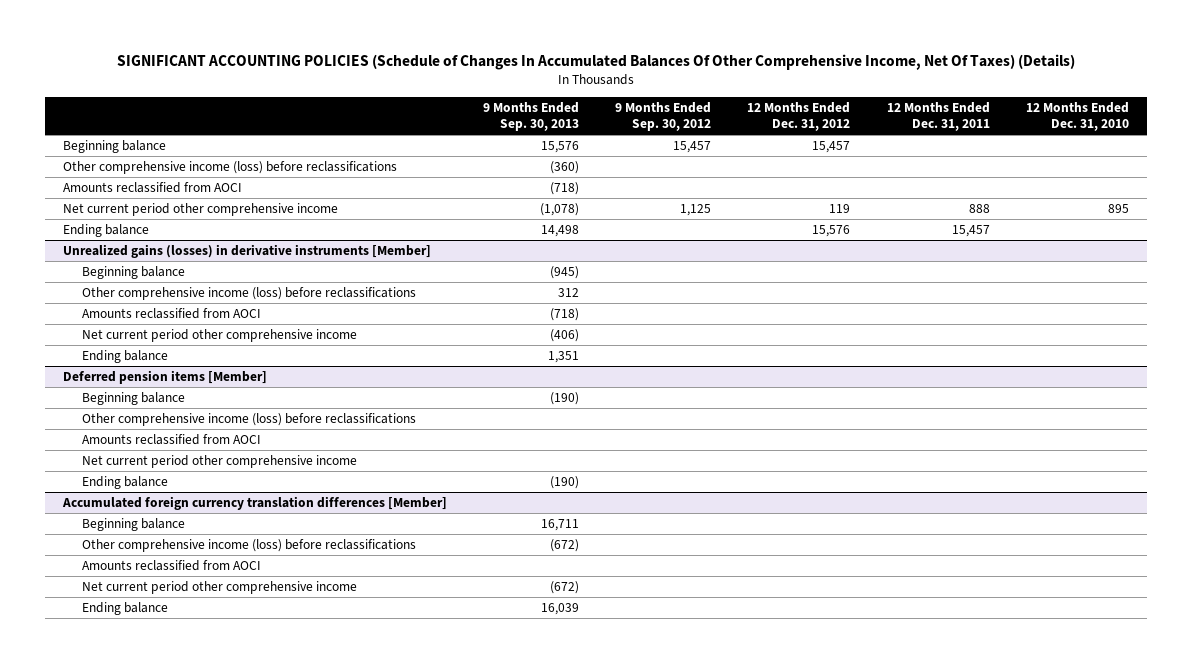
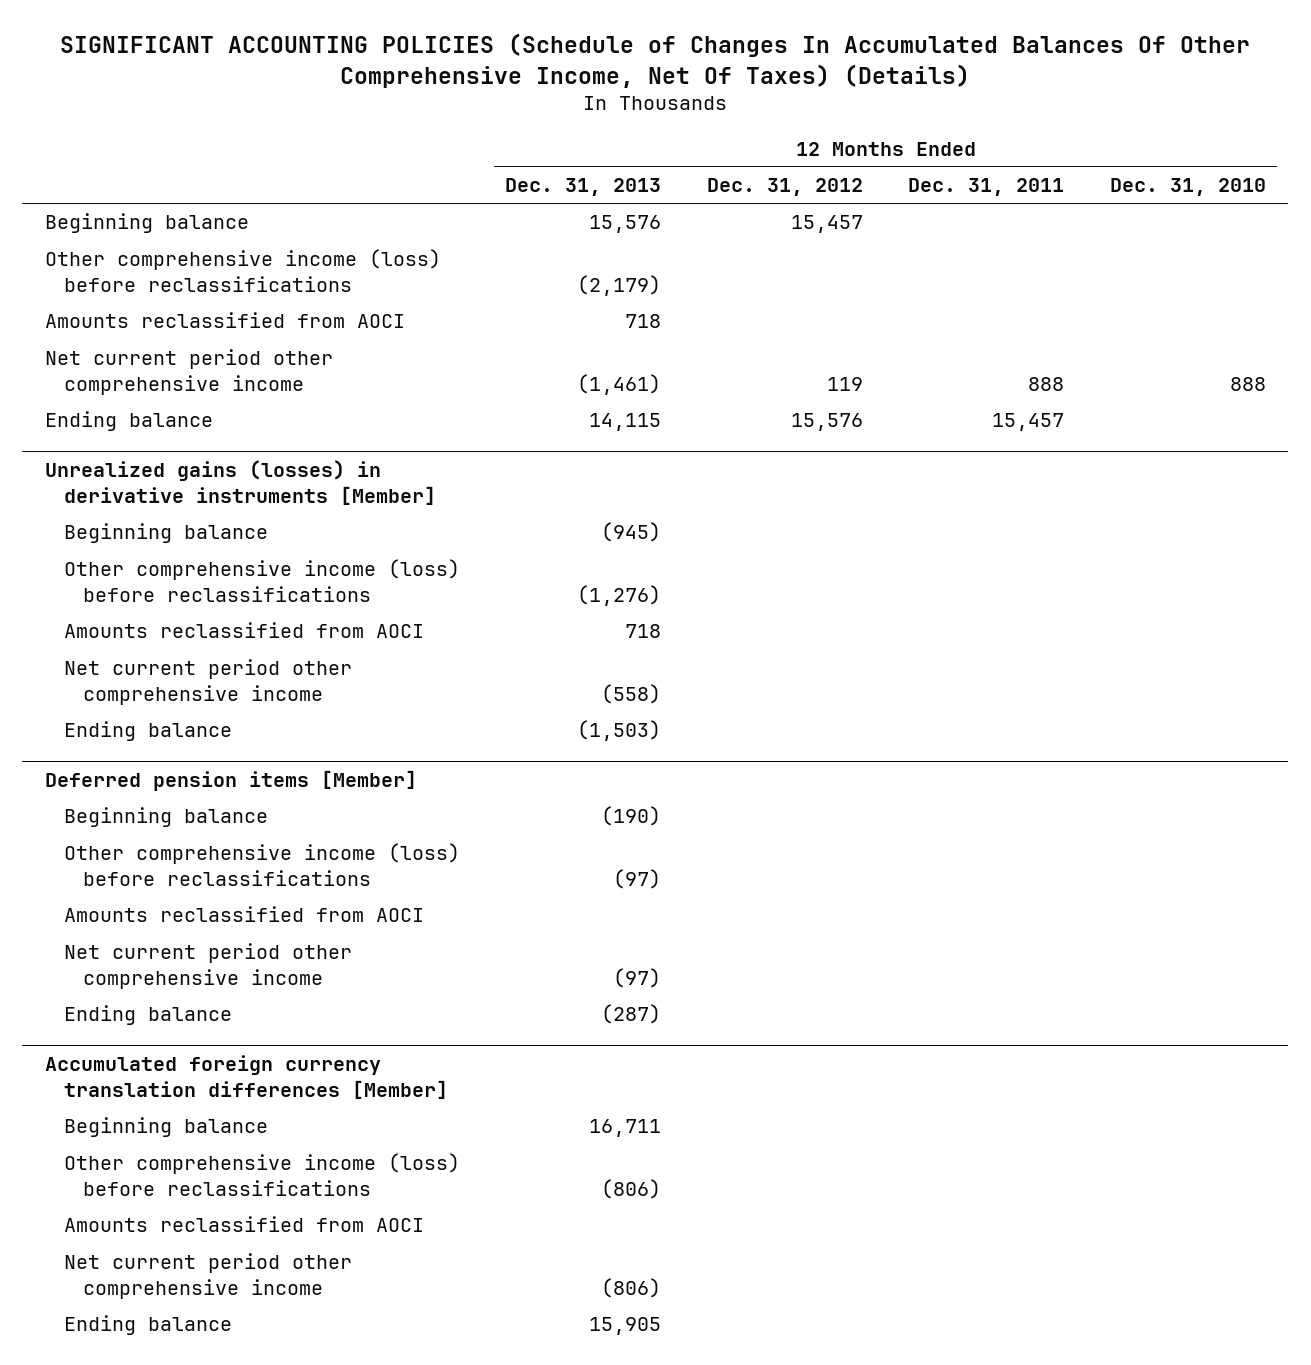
[482,102,579,132] 9 Months Ended Sep. 30, 2013 -> none
[615,102,712,132] 9 Months Ended Sep. 30, 2012 -> none
none -> [505,178,662,197] Dec. 31, 2013
[1107,203,1129,213] 895 -> [1229,376,1266,391] 888

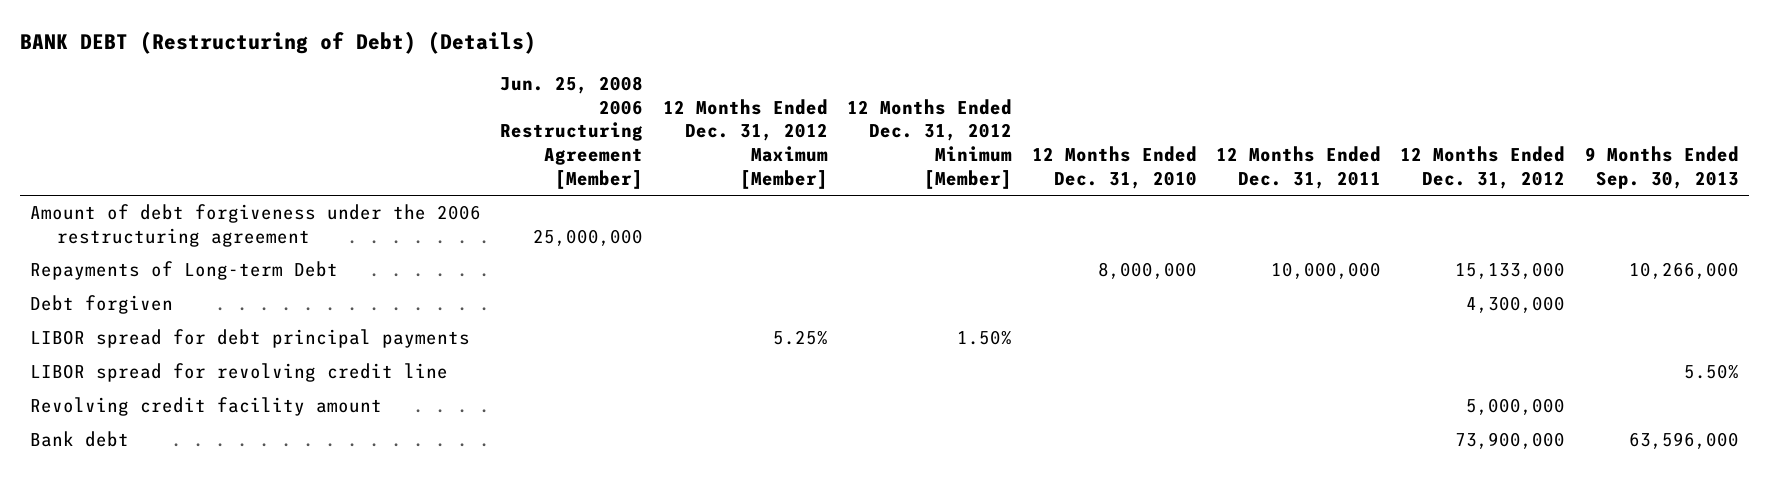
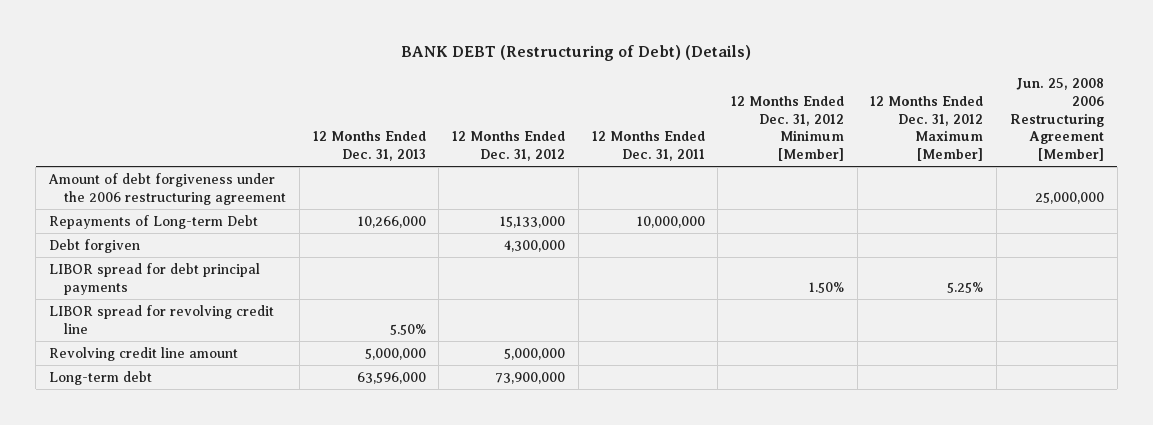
[1031,146,1197,189] 12 Months Ended Dec. 31, 2010 -> none
[1584,146,1739,189] 9 Months Ended Sep. 30, 2013 -> none
none -> [312,131,426,161] 12 Months Ended Dec. 31, 2013
[29,397,382,417] Revolving credit facility amount -> [49,346,239,361] Revolving credit line amount
[29,431,129,448] Bank debt -> [49,370,153,385] Long-term debt

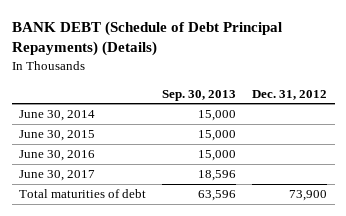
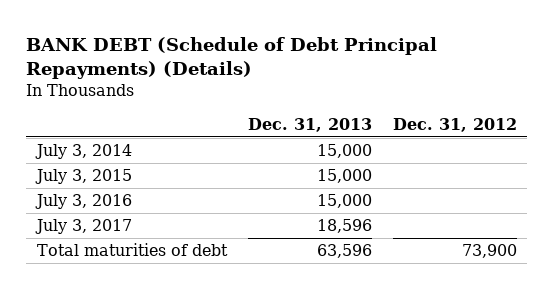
[162,89,237,101] Sep. 30, 2013 -> none
none -> [247,118,372,133] Dec. 31, 2013
[19,170,96,182] June 30, 2017 -> none
none -> [34,144,132,160] July 3, 2014
[19,110,96,122] June 30, 2014 -> [34,169,132,185] July 3, 2015
[19,130,96,142] June 30, 2015 -> [34,194,132,210] July 3, 2016
[19,150,96,162] June 30, 2016 -> [34,219,132,235] July 3, 2017

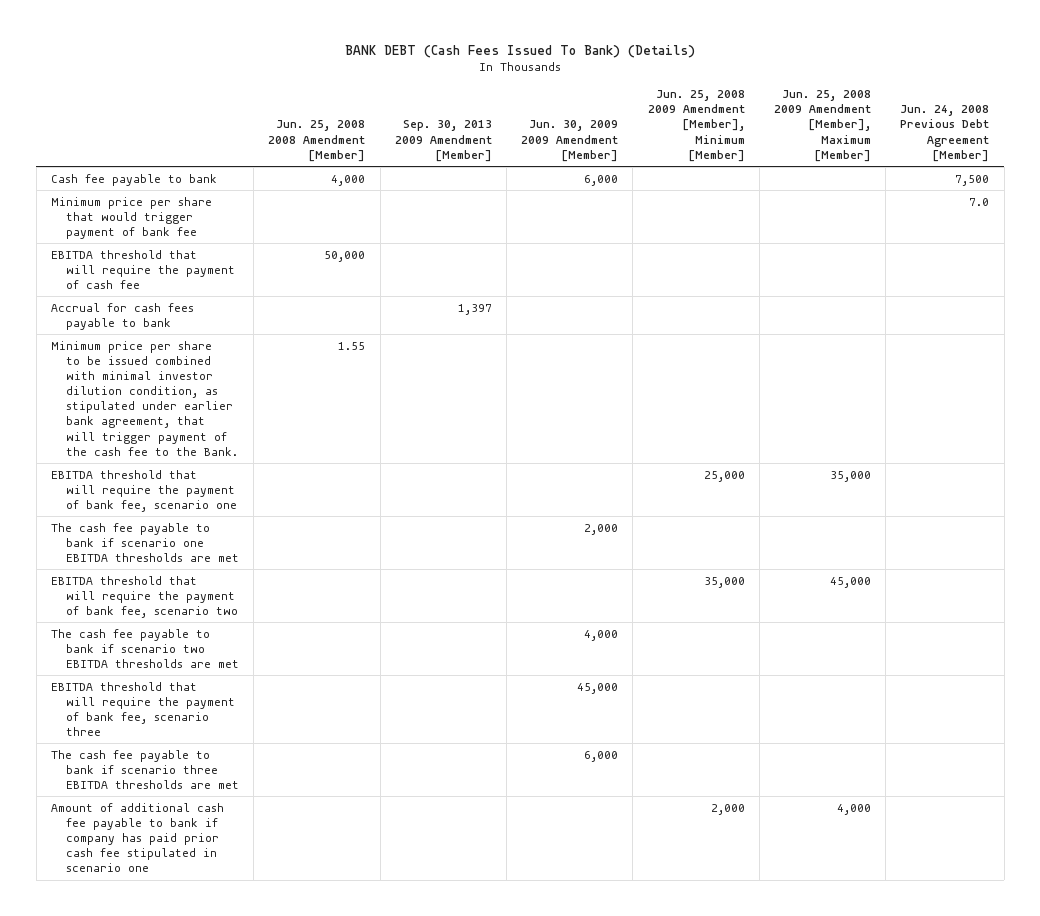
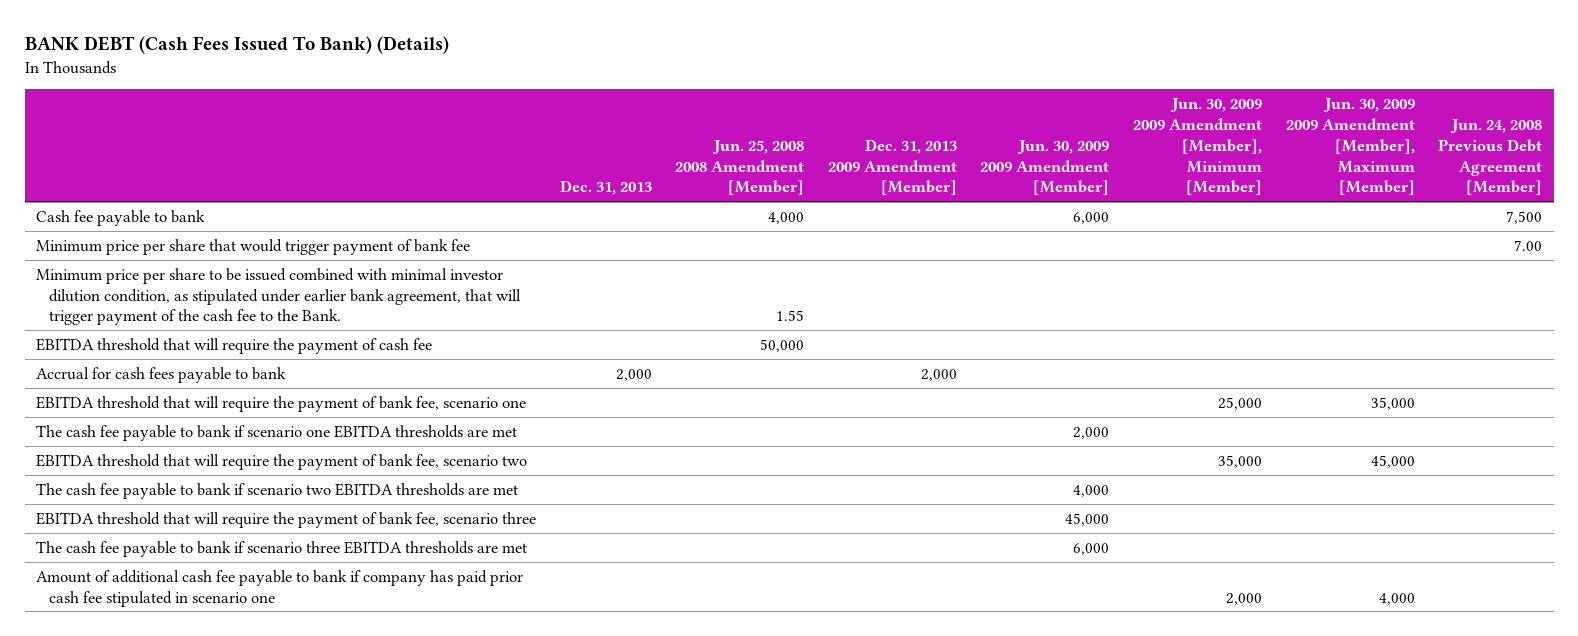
[394,120,492,162] Sep. 30, 2013 2009 Amendment [Member] -> none
[647,90,745,162] Jun. 25, 2008 2009 Amendment [Member], Minimum [Member] -> none
[774,90,872,162] Jun. 25, 2008 2009 Amendment [Member], Maximum [Member] -> none
none -> [559,180,652,196] Dec. 31, 2013
none -> [827,138,957,196] Dec. 31, 2013 2009 Amendment [Member]
none -> [1133,98,1263,196] Jun. 30, 2009 2009 Amendment [Member], Minimum [Member]
none -> [1285,98,1415,196] Jun. 30, 2009 2009 Amendment [Member], Maximum [Member]
[969,197,990,206] 7.0 -> [1514,239,1543,251] 7.00
[50,340,238,456] Minimum price per share to be issued combined with minimal investor dilution condition, as stipulated under earlier bank agreement, that will trigger payment of the cash fee to the Bank. -> [36,267,522,326] Minimum price per share to be issued combined with minimal investor dilution condition, as stipulated under earlier bank agreement, that will trigger payment of the cash fee to the Bank.

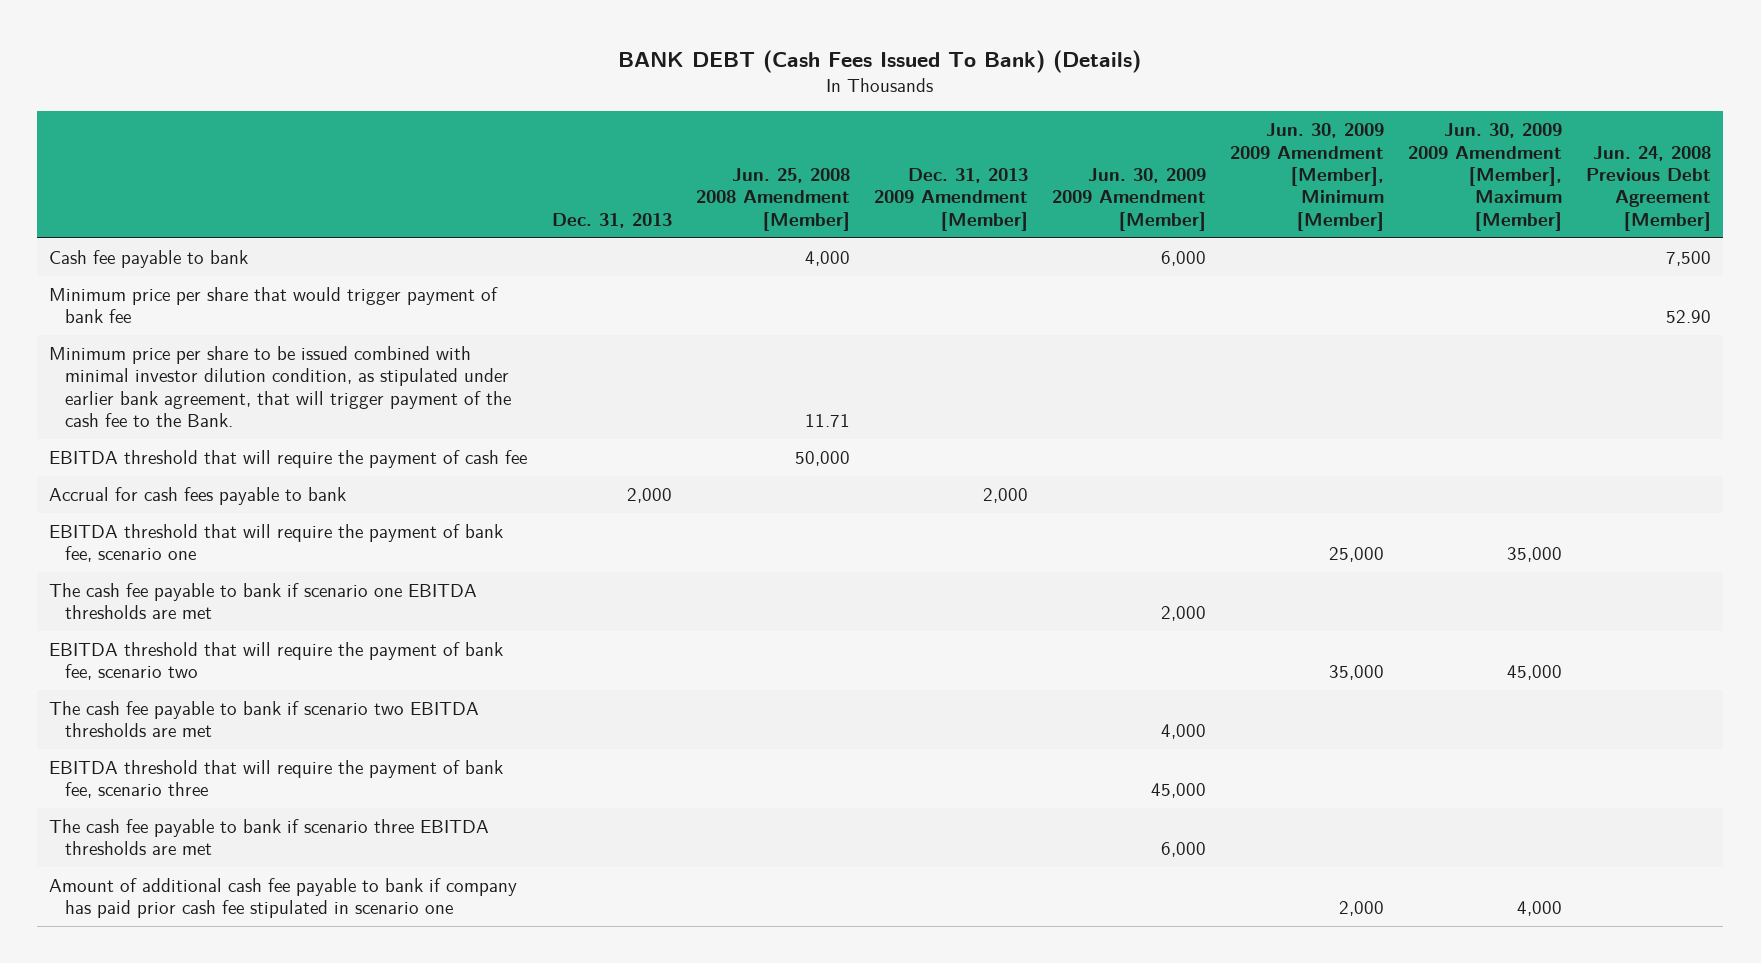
[1514,239,1543,251] 7.00 -> [1666,310,1712,324] 52.90
[776,310,805,322] 1.55 -> [804,414,850,428] 11.71

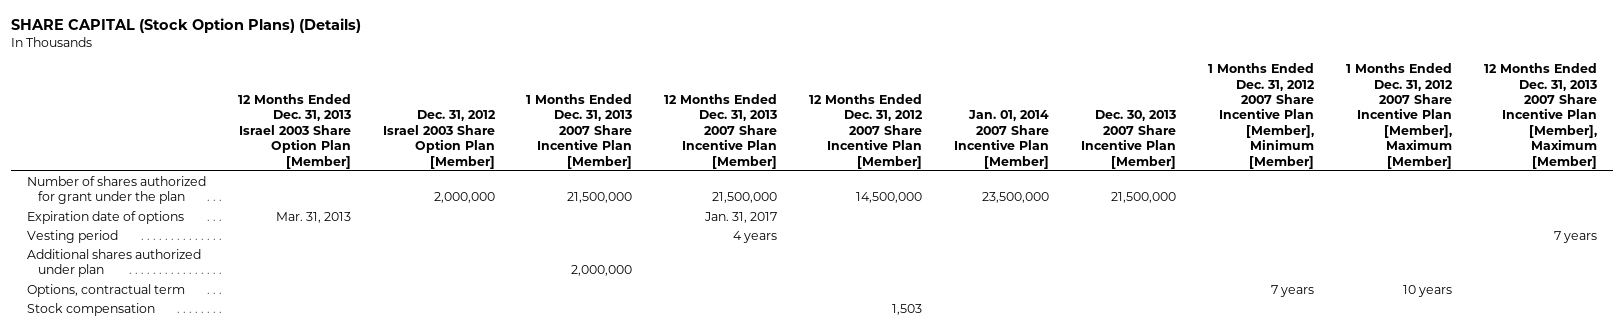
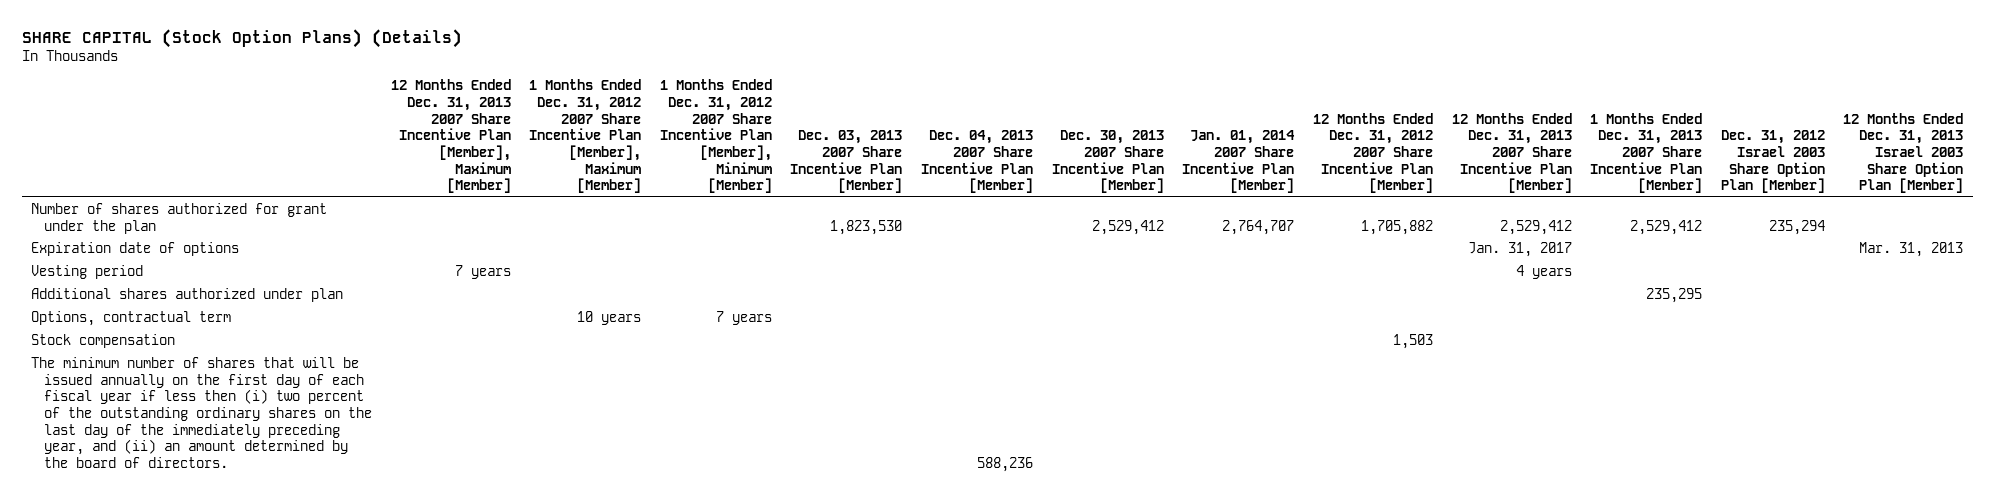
none -> [790,130,903,194] Dec. 03, 2013 2007 Share Incentive Plan [Member]
none -> [921,130,1034,194] Dec. 04, 2013 2007 Share Incentive Plan [Member]
[433,192,495,204] 2,000,000 -> [1768,219,1825,235] 235,294
[567,192,633,204] 21,500,000 -> [1630,219,1703,235] 2,529,412
[712,192,778,204] 21,500,000 -> [1499,219,1572,235] 2,529,412
[856,192,923,204] 14,500,000 -> [1360,219,1433,235] 1,705,882
[982,192,1050,204] 23,500,000 -> [1222,219,1295,235] 2,764,707
[1111,192,1177,204] 21,500,000 -> [1091,219,1164,235] 2,529,412
[571,265,633,277] 2,000,000 -> [1646,288,1703,304] 235,295
none -> [30,357,372,468] The minimum number of shares that will be issued annually on the first day of each fiscal year if less then (i) two percent of the outstanding ordinary shares on the last day of the immediately preceding year, and (ii) an amount determined by the board of directors.

